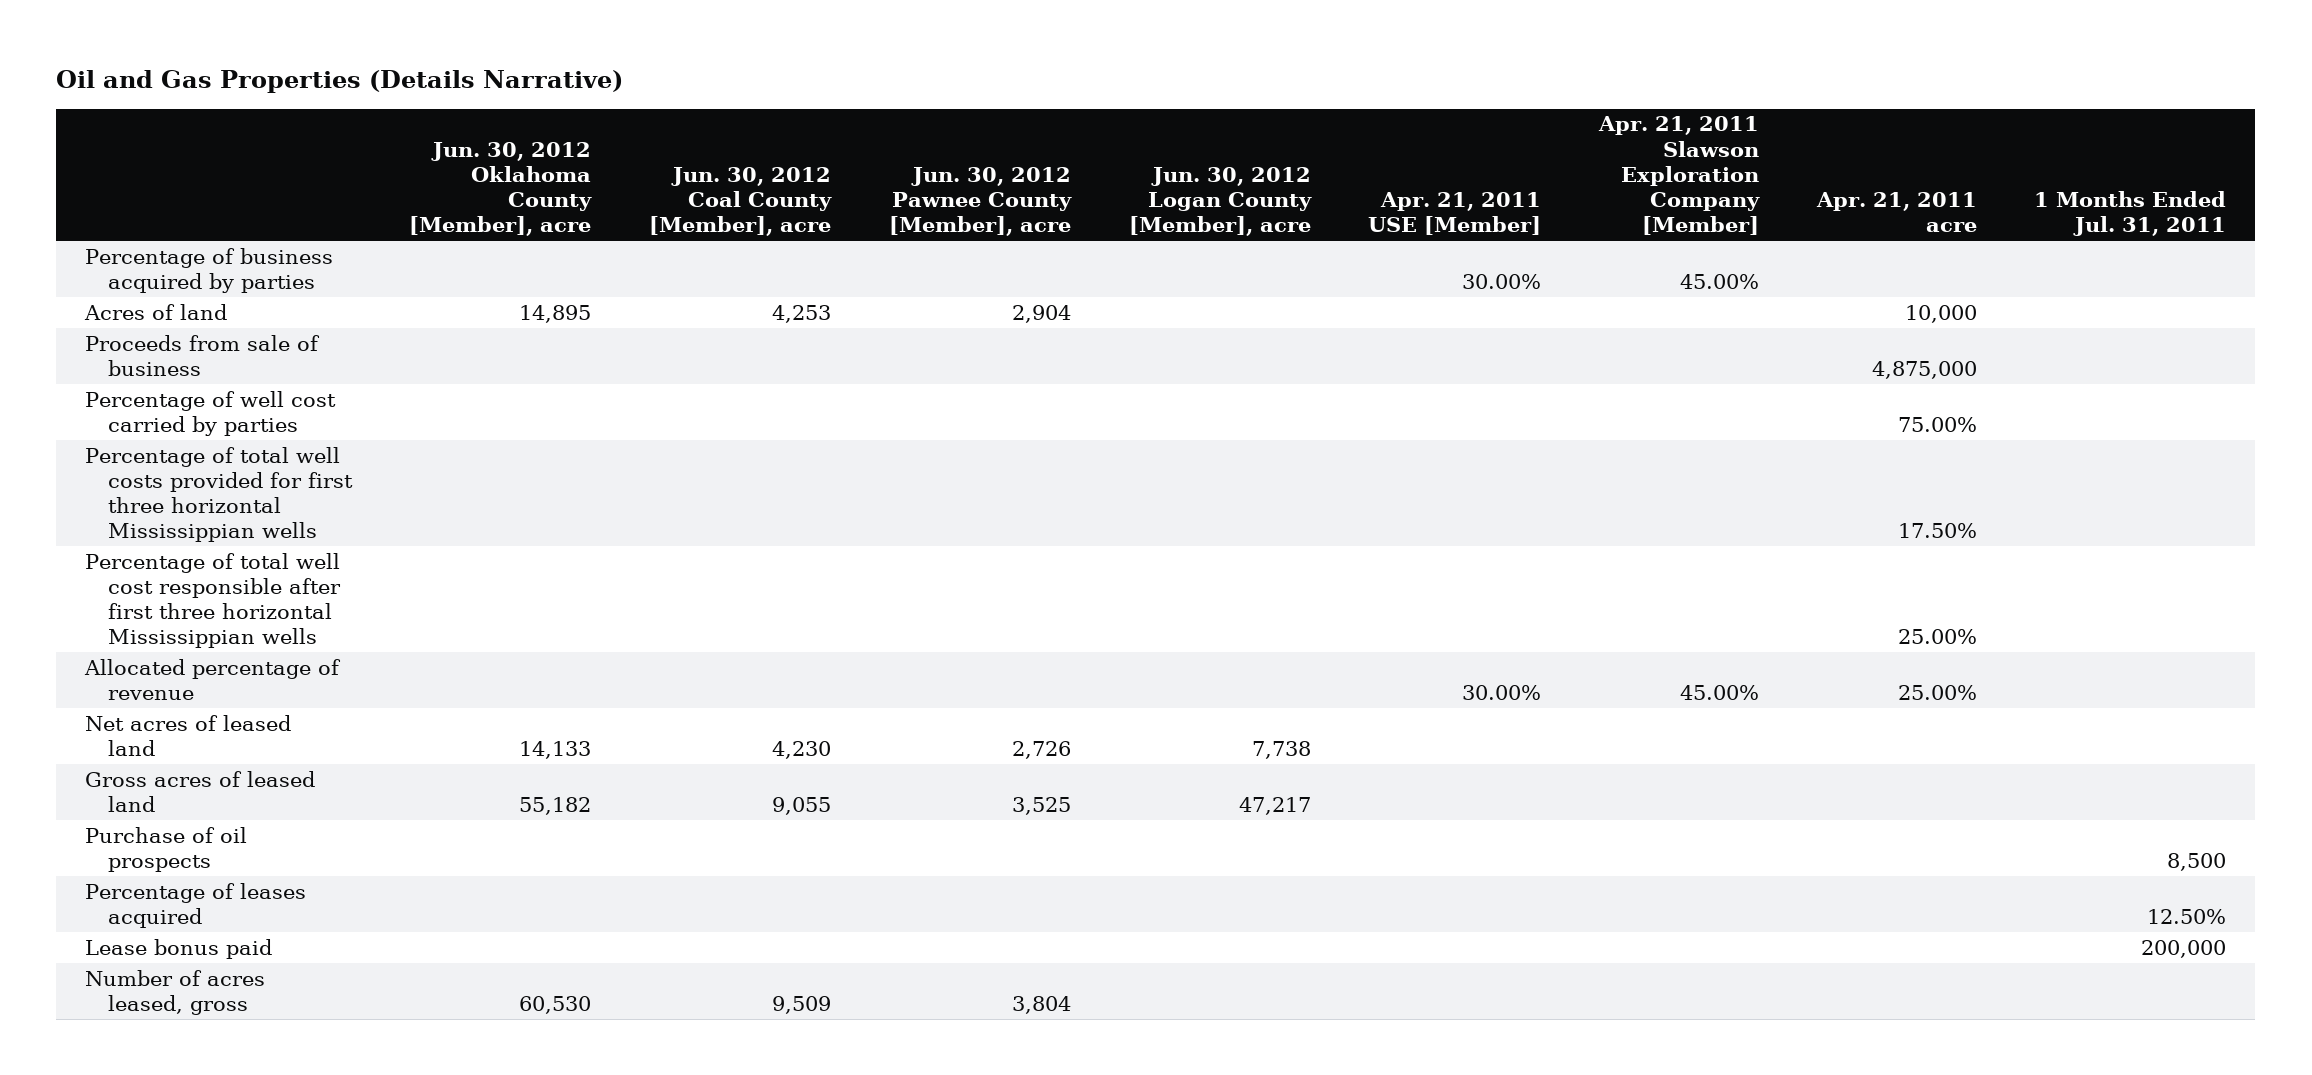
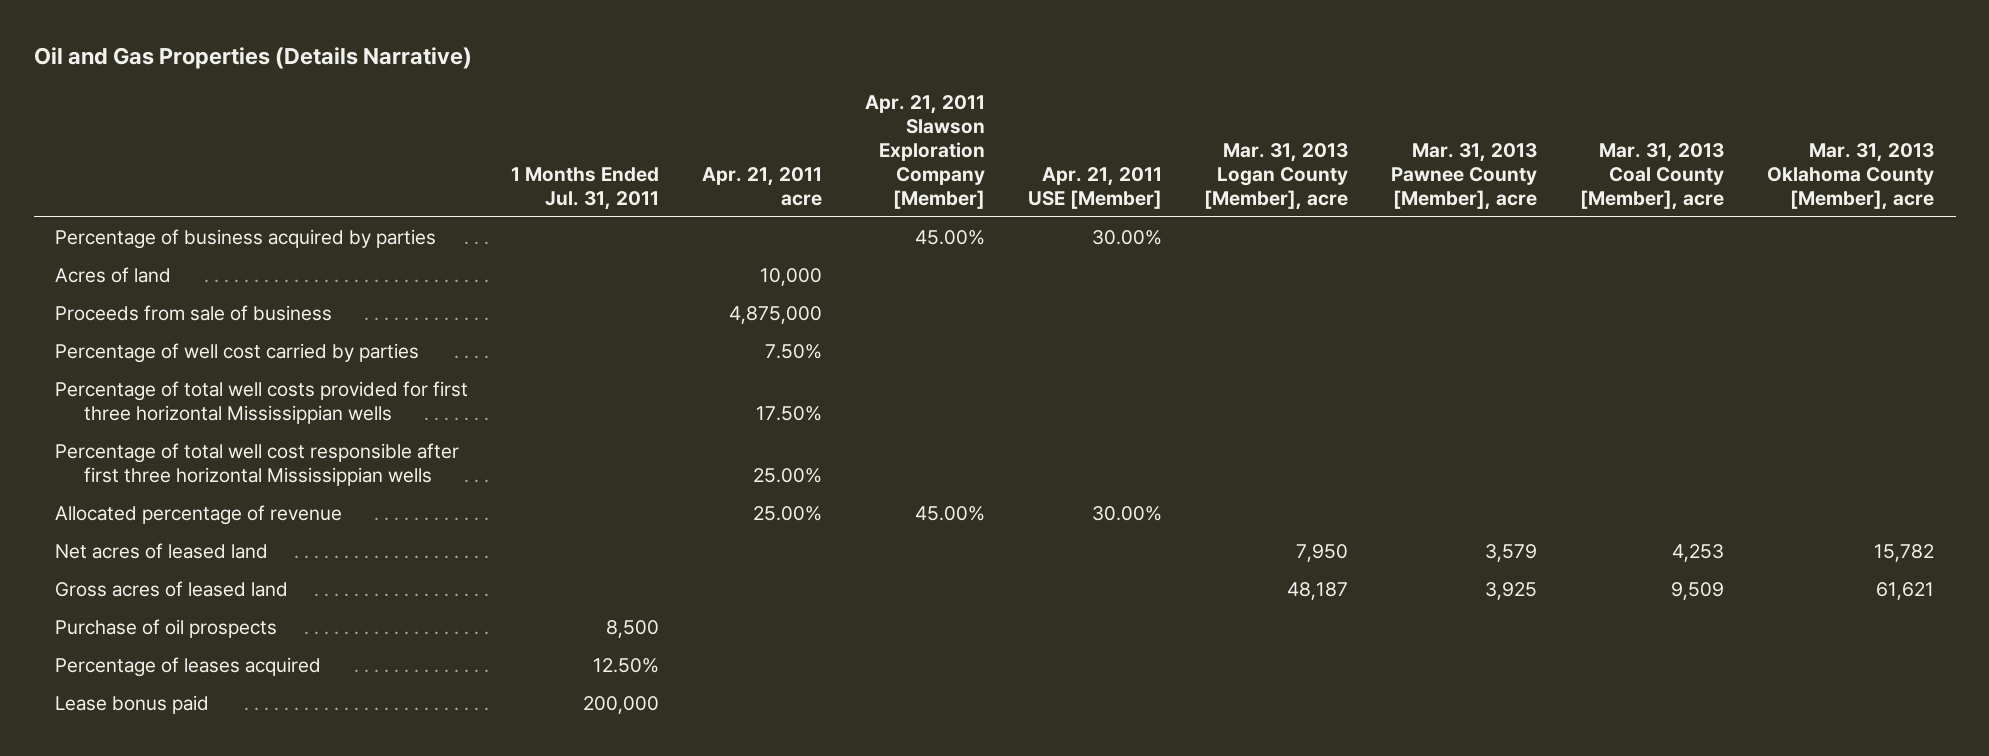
[409,141,593,237] Jun. 30, 2012 Oklahoma County [Member], acre -> none
[649,166,833,237] Jun. 30, 2012 Coal County [Member], acre -> none
[888,166,1072,237] Jun. 30, 2012 Pawnee County [Member], acre -> none
[1128,166,1312,237] Jun. 30, 2012 Logan County [Member], acre -> none
none -> [1204,142,1349,210] Mar. 31, 2013 Logan County [Member], acre
none -> [1391,142,1538,210] Mar. 31, 2013 Pawnee County [Member], acre
none -> [1580,142,1725,210] Mar. 31, 2013 Coal County [Member], acre
none -> [1767,142,1935,210] Mar. 31, 2013 Oklahoma County [Member], acre
[1897,416,1977,432] 75.00% -> [764,343,822,359] 7.50%
[85,969,266,1015] Number of acres leased, gross -> none

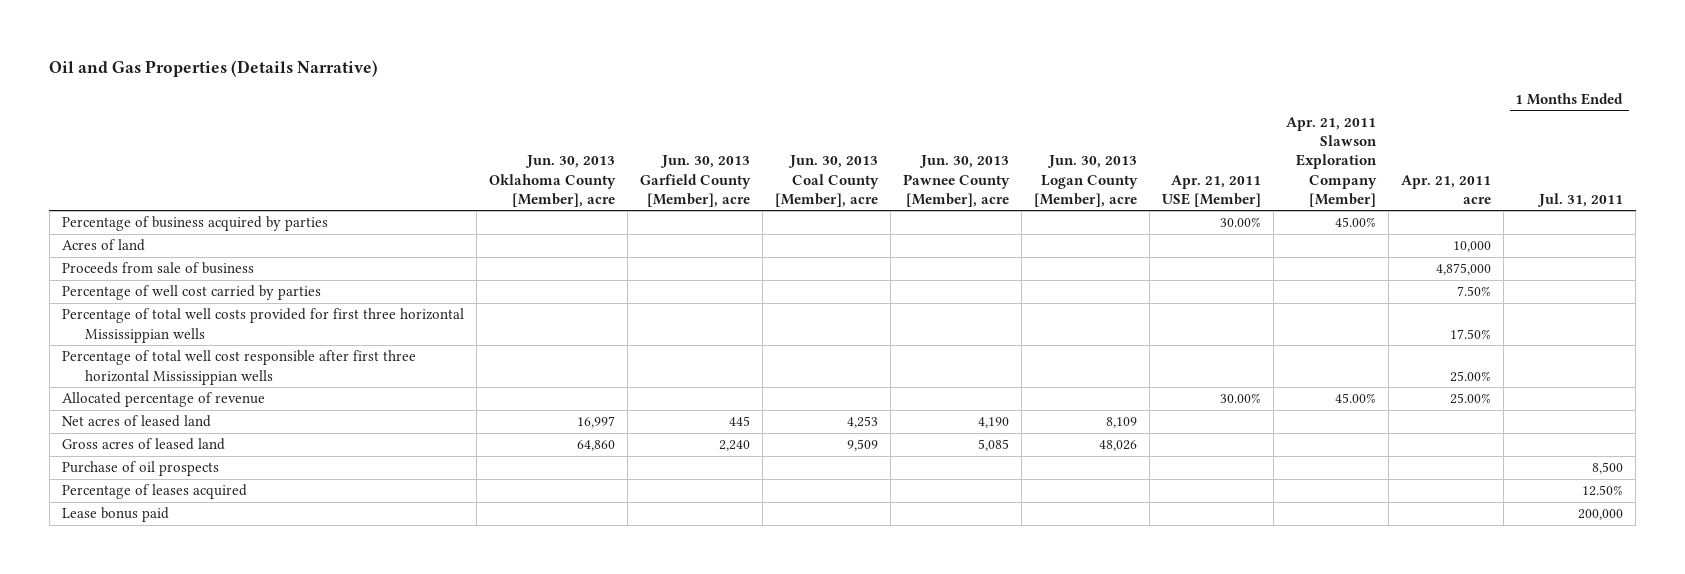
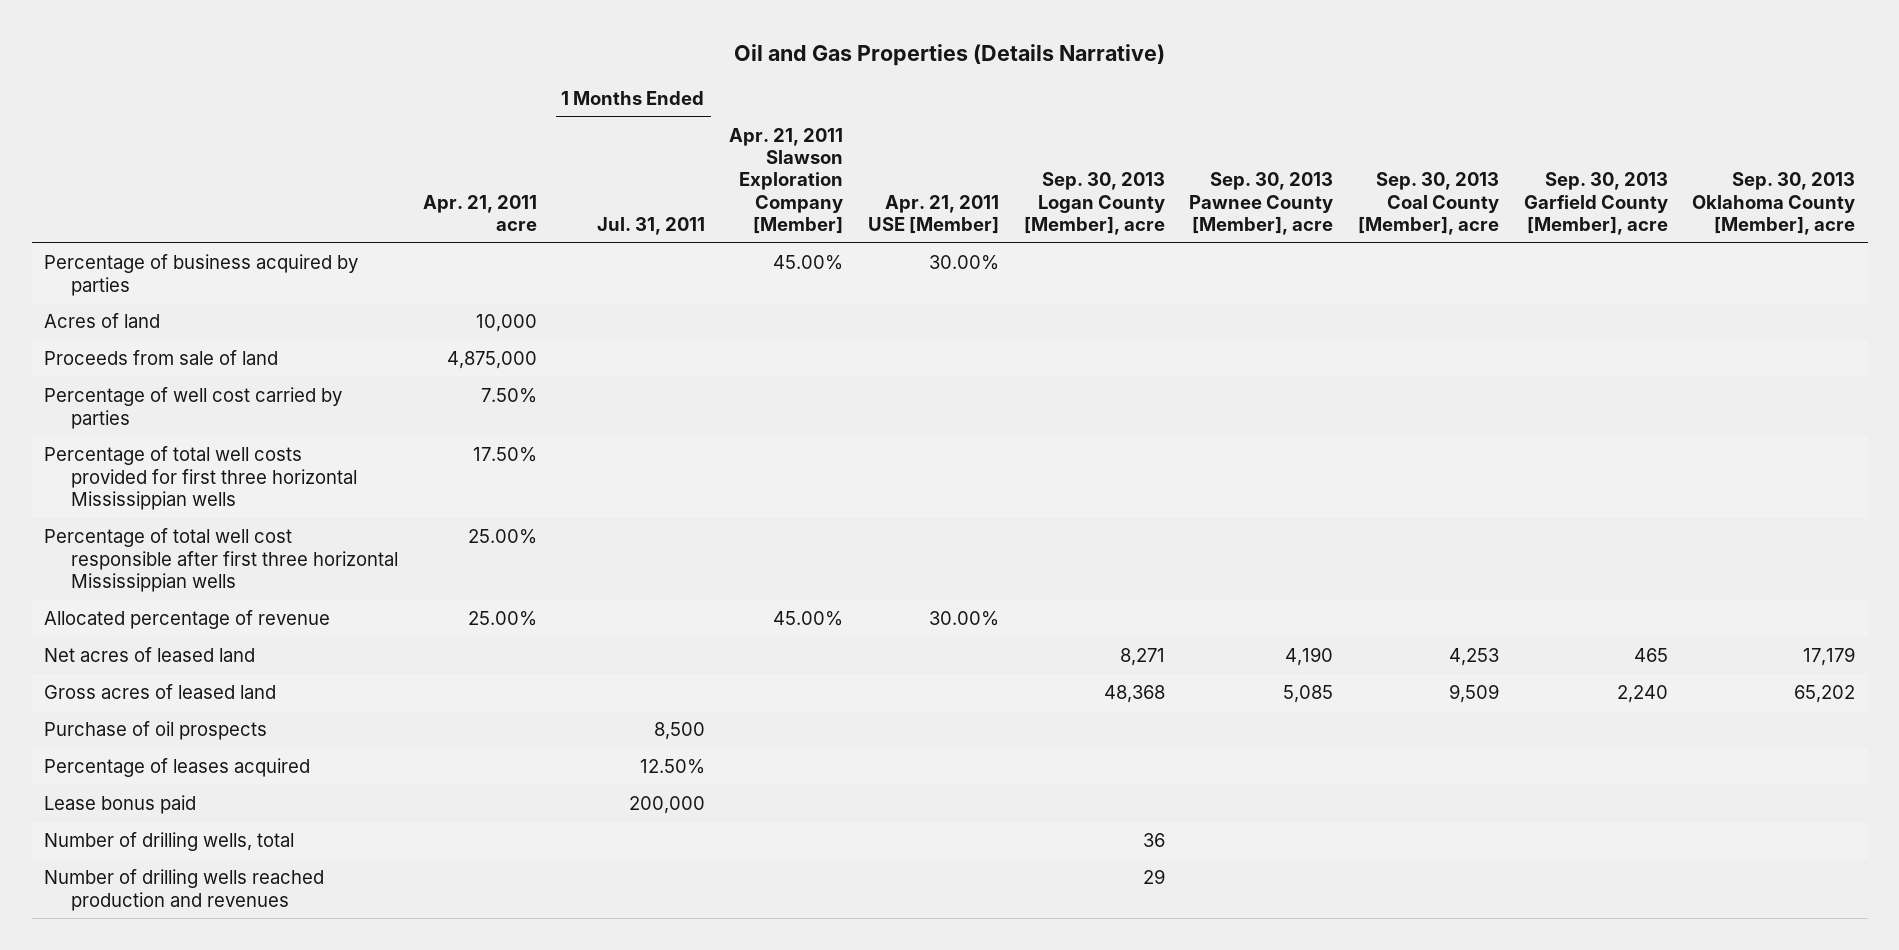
[488,155,616,207] Jun. 30, 2013 Oklahoma County [Member], acre -> none
[639,155,751,207] Jun. 30, 2013 Garfield County [Member], acre -> none
[774,155,879,207] Jun. 30, 2013 Coal County [Member], acre -> none
[902,155,1010,207] Jun. 30, 2013 Pawnee County [Member], acre -> none
[1033,155,1138,207] Jun. 30, 2013 Logan County [Member], acre -> none
none -> [1023,172,1165,235] Sep. 30, 2013 Logan County [Member], acre
none -> [1189,172,1334,235] Sep. 30, 2013 Pawnee County [Member], acre
none -> [1358,172,1500,235] Sep. 30, 2013 Coal County [Member], acre
none -> [1523,172,1668,235] Sep. 30, 2013 Garfield County [Member], acre
none -> [1692,172,1856,235] Sep. 30, 2013 Oklahoma County [Member], acre
[61,262,254,275] Proceeds from sale of business -> [43,350,278,366] Proceeds from sale of land
none -> [43,832,294,852] Number of drilling wells, total
none -> [43,869,324,911] Number of drilling wells reached production and revenues

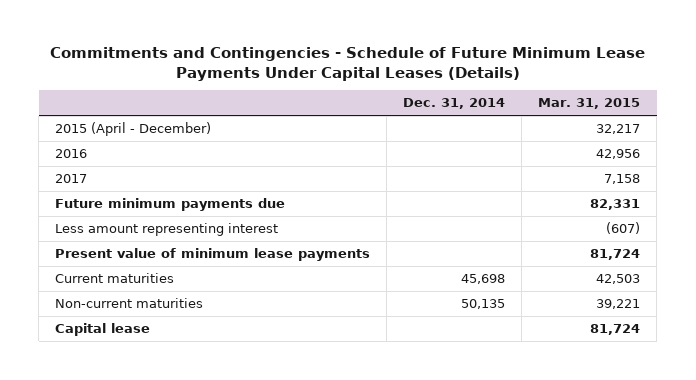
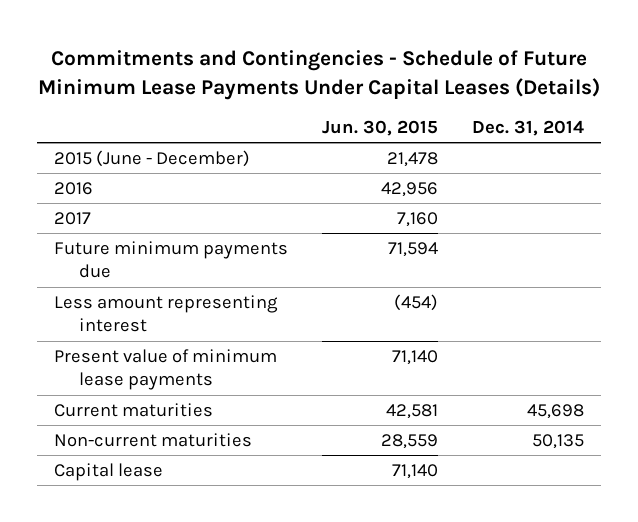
[538,98,641,110] Mar. 31, 2015 -> none
none -> [321,119,438,136] Jun. 30, 2015
[55,121,212,136] 2015 (April - December) -> [53,149,250,167] 2015 (June - December)

